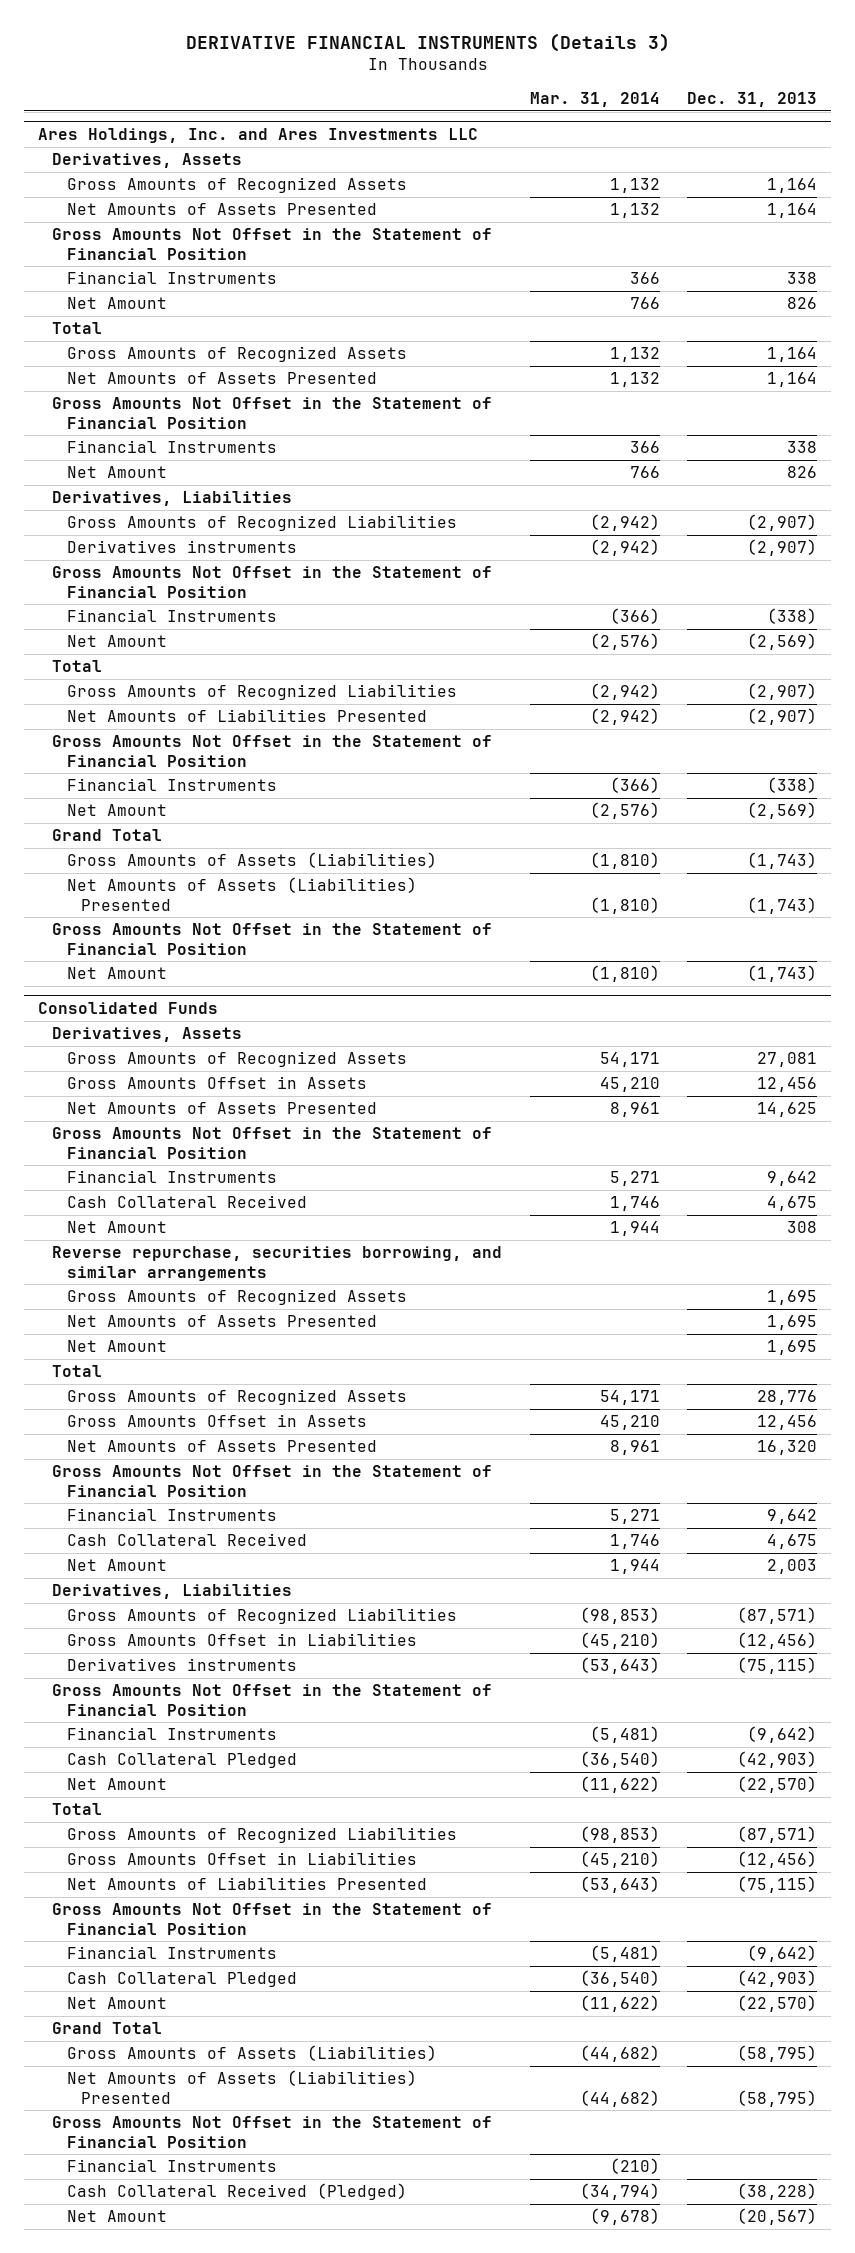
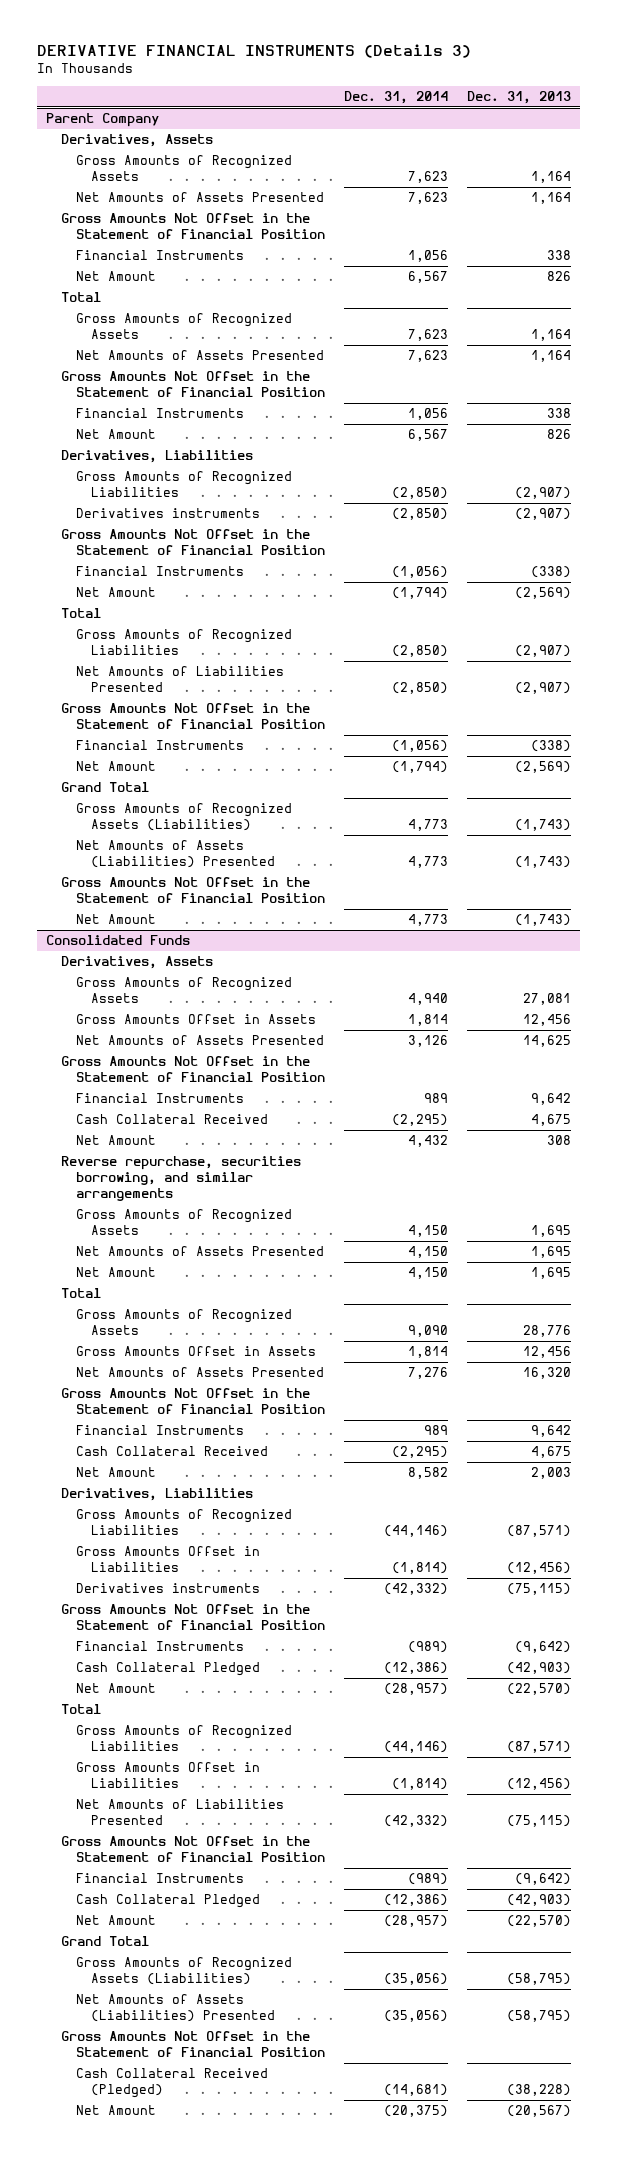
[529,92,660,108] Mar. 31, 2014 -> none
none -> [343,91,448,105] Dec. 31, 2014
[38,127,479,143] Ares Holdings, Inc. and Ares Investments LLC -> none
none -> [46,113,160,128] Parent Company
[66,852,437,869] Gross Amounts of Assets (Liabilities) -> [76,803,293,832] Gross Amounts of Recognized Assets (Liabilities)
[66,2045,437,2062] Gross Amounts of Assets (Liabilities) -> [76,1957,293,1986] Gross Amounts of Recognized Assets (Liabilities)
[66,2159,277,2173] Financial Instruments -> none

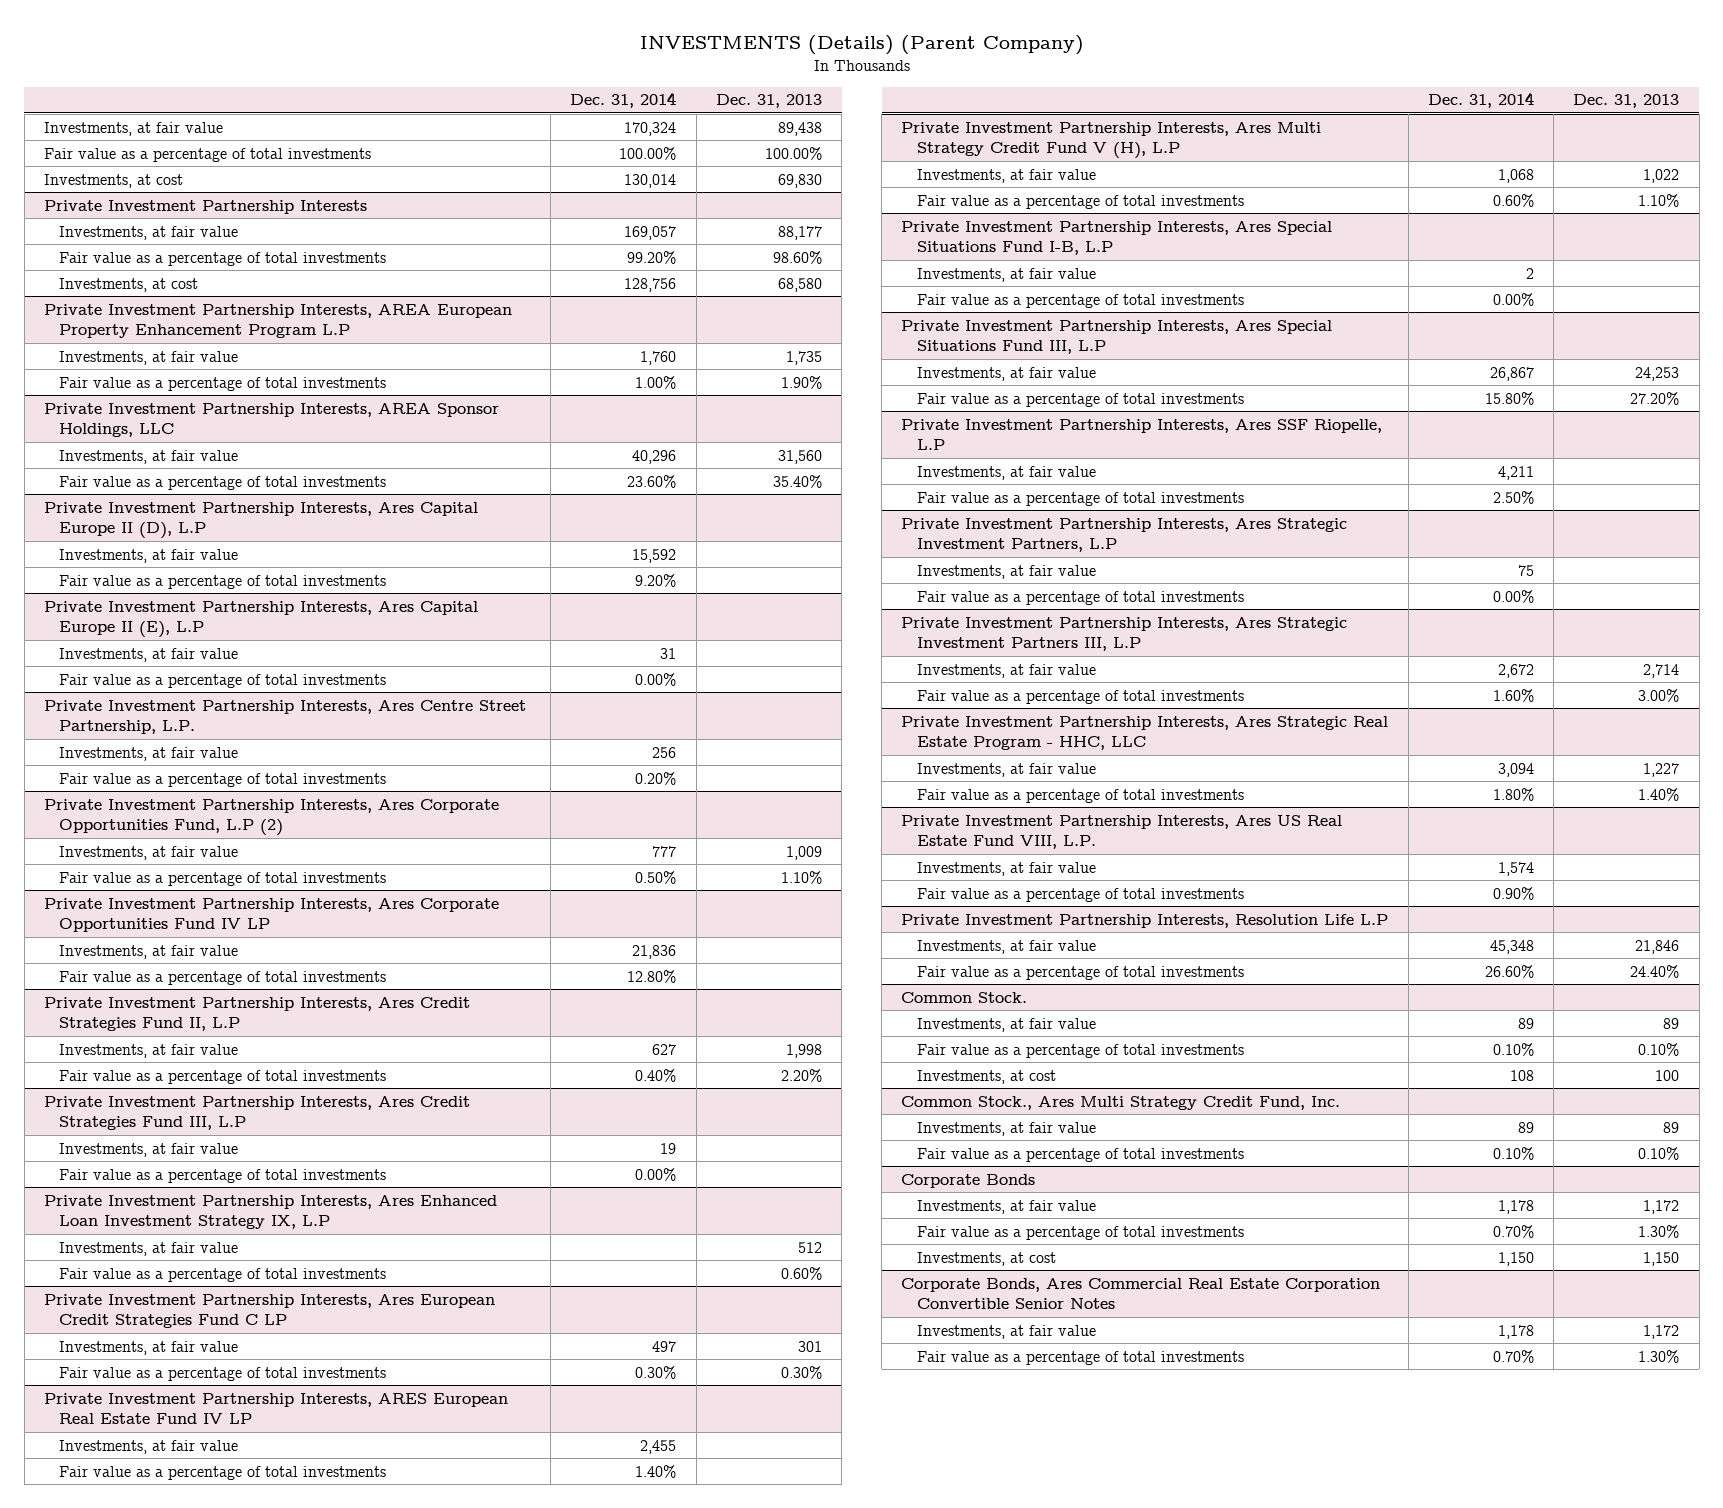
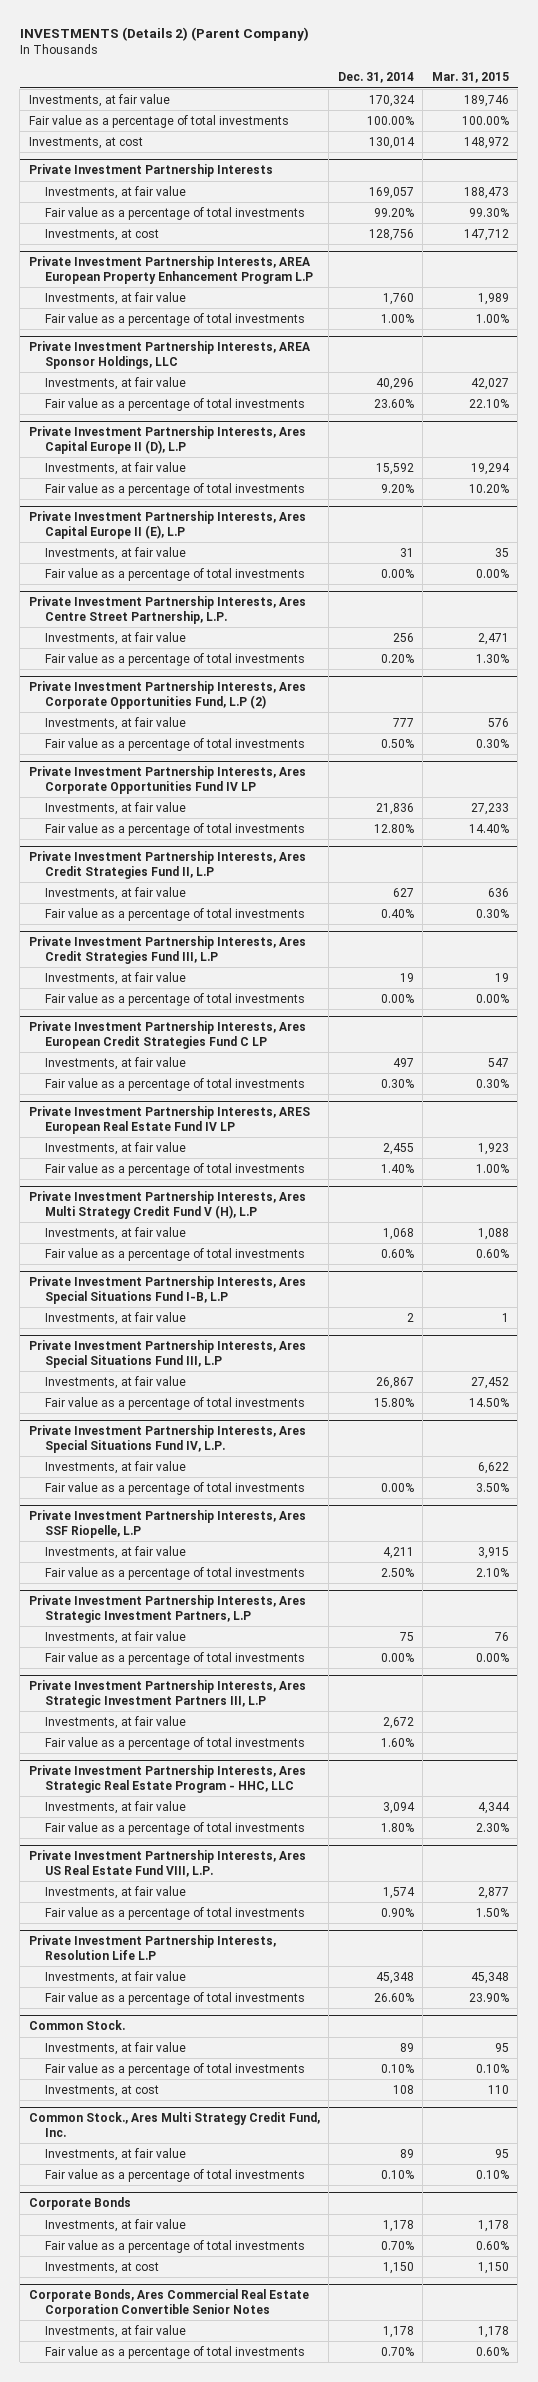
[639,34,1084,55] INVESTMENTS (Details) (Parent Company) -> [19,27,309,42] INVESTMENTS (Details 2) (Parent Company)
[715,94,822,109] Dec. 31, 2013 -> none
none -> [431,72,509,84] Mar. 31, 2015
[43,1194,497,1230] Private Investment Partnership Interests, Ares Enhanced Loan Investment Strategy IX, L.P -> none
[59,1241,239,1256] Investments, at fair value -> none
[59,1267,387,1282] Fair value as a percentage of total investments -> none
[916,293,1244,308] Fair value as a percentage of total investments -> none
none -> [28,1425,306,1453] Private Investment Partnership Interests, Ares Special Situations Fund IV, L.P.
none -> [45,1460,187,1474] Investments, at fair value
none -> [45,1481,306,1495] Fair value as a percentage of total investments

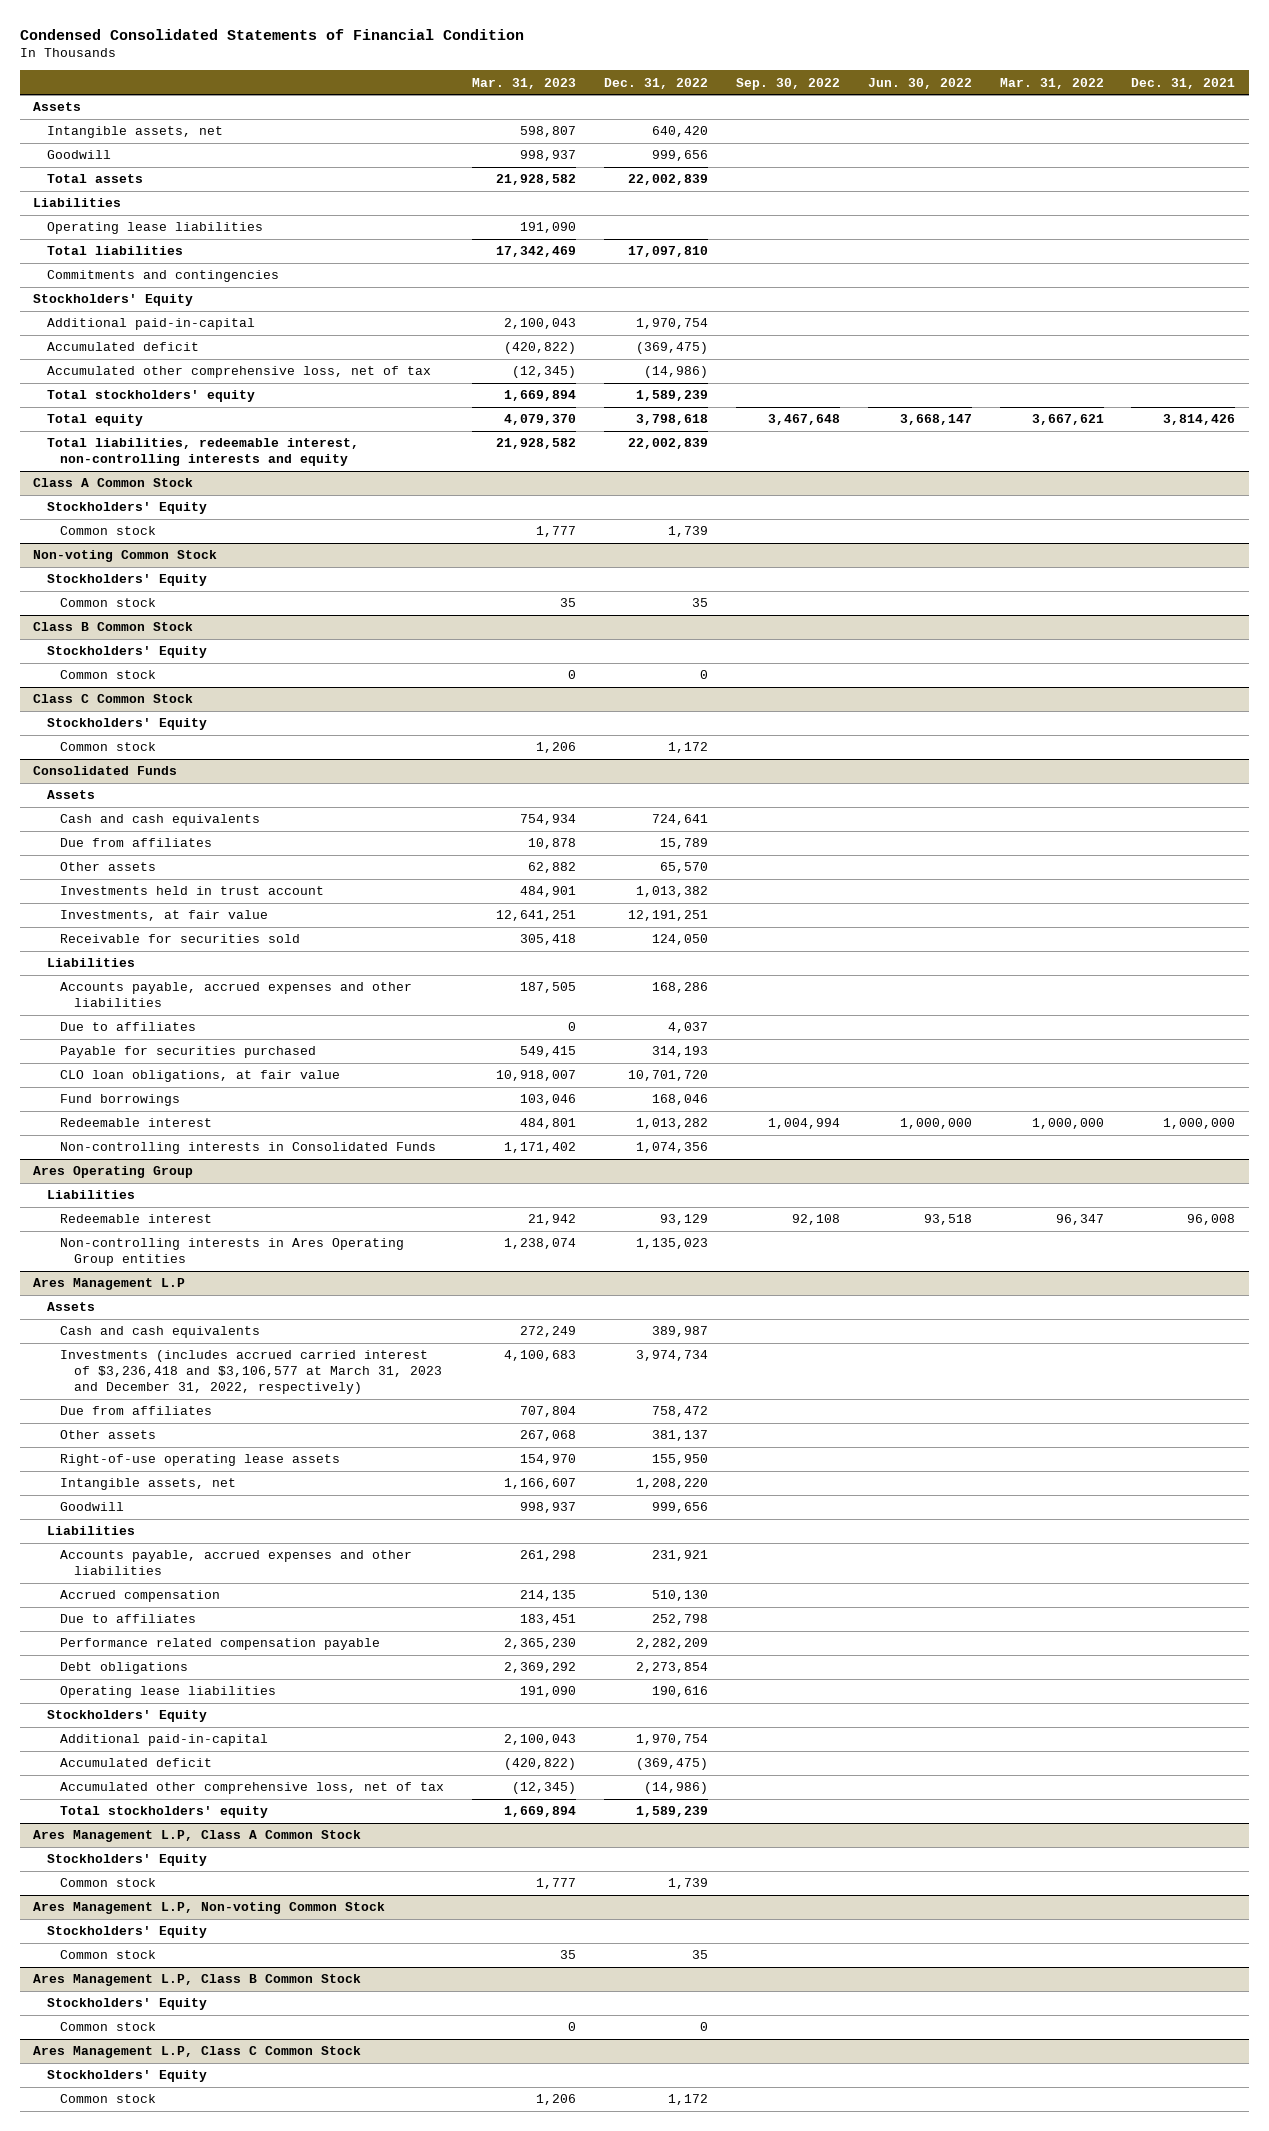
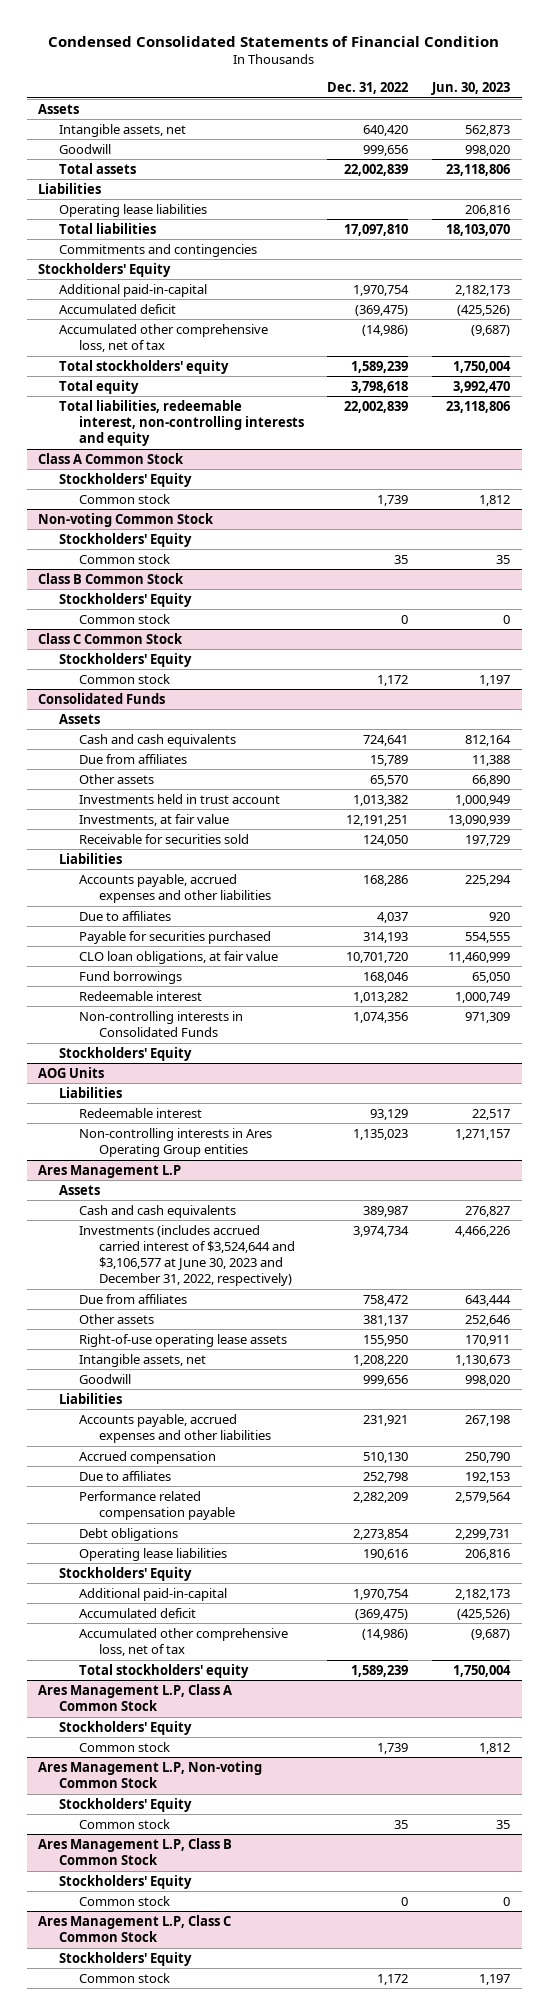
[472,77,577,89] Mar. 31, 2023 -> none
[735,77,840,90] Sep. 30, 2022 -> none
[867,77,972,89] Jun. 30, 2022 -> none
[999,77,1104,89] Mar. 31, 2022 -> none
[1131,77,1236,89] Dec. 31, 2021 -> none
none -> [431,82,511,96] Jun. 30, 2023
none -> [58,1046,192,1061] Stockholders' Equity
[33,1166,194,1179] Ares Operating Group -> [38,1066,105,1078] AOG Units
[60,1350,442,1394] Investments (includes accrued carried interest of $3,236,418 and $3,106,577 at March 31, 2023 and December 31, 2022, respectively) -> [78,1224,295,1287] Investments (includes accrued carried interest of $3,524,644 and $3,106,577 at June 30, 2023 and December 31, 2022, respectively)

